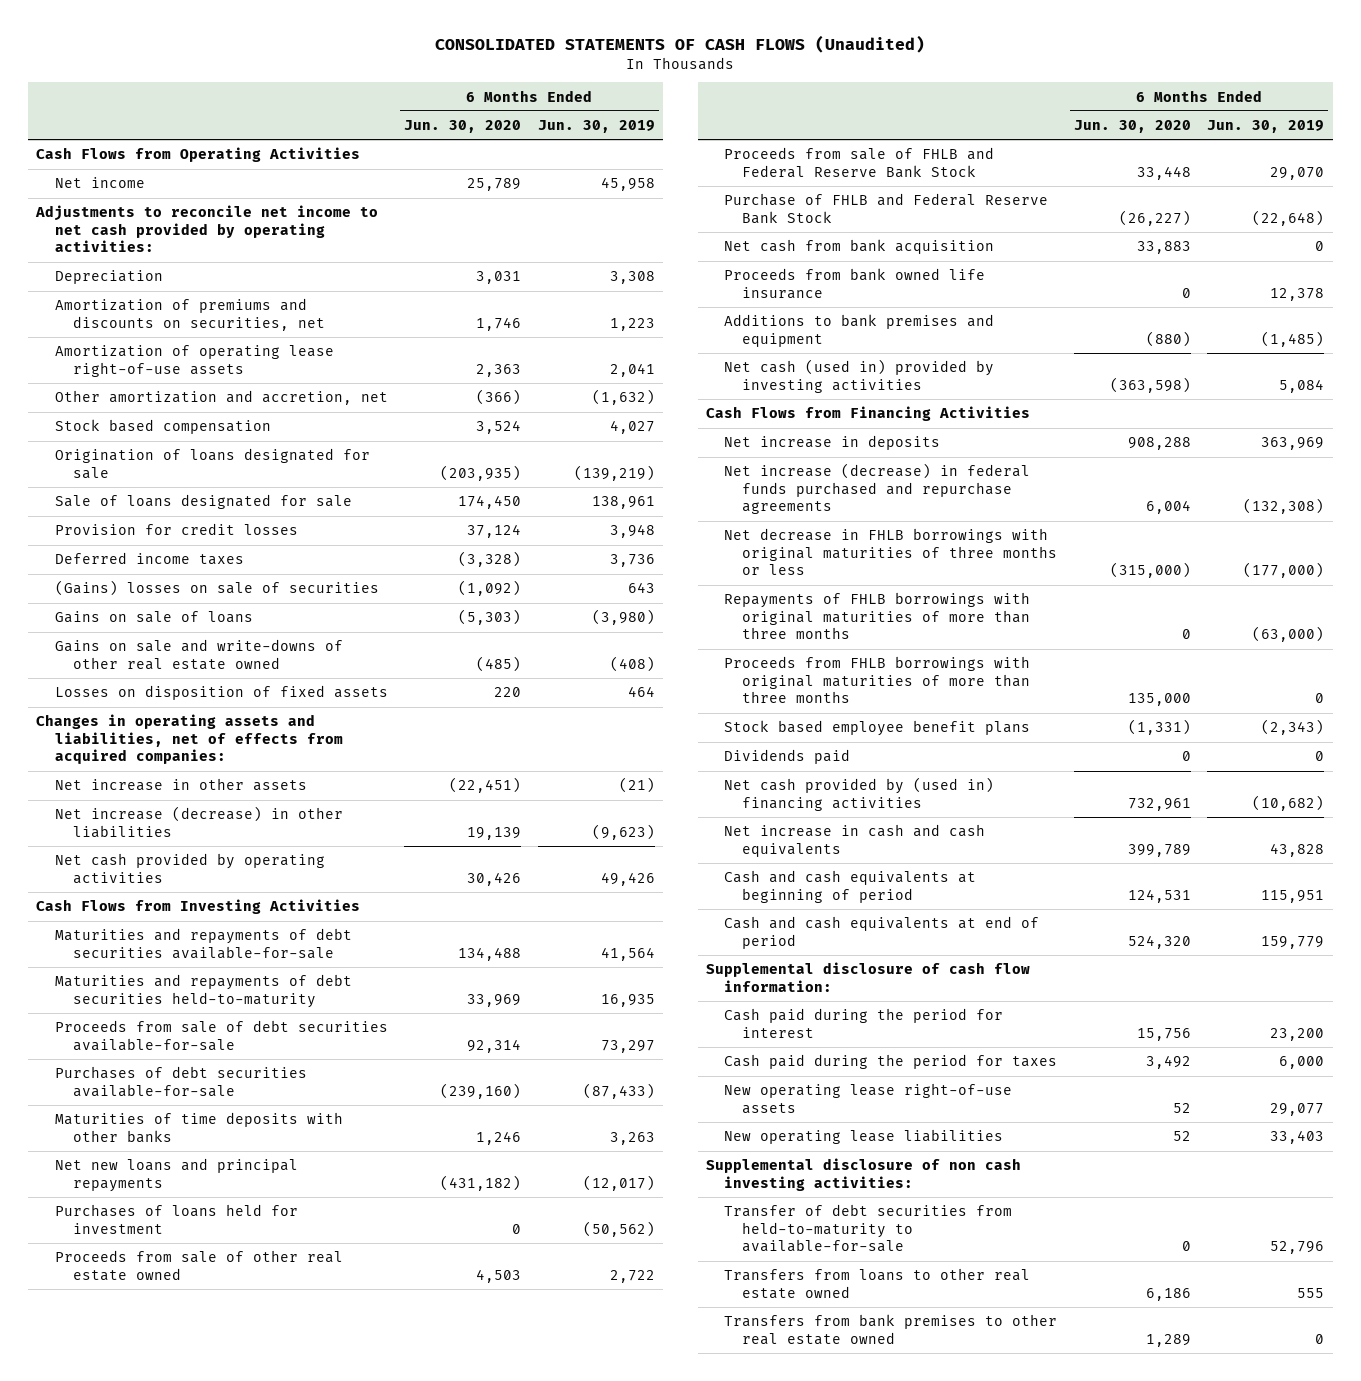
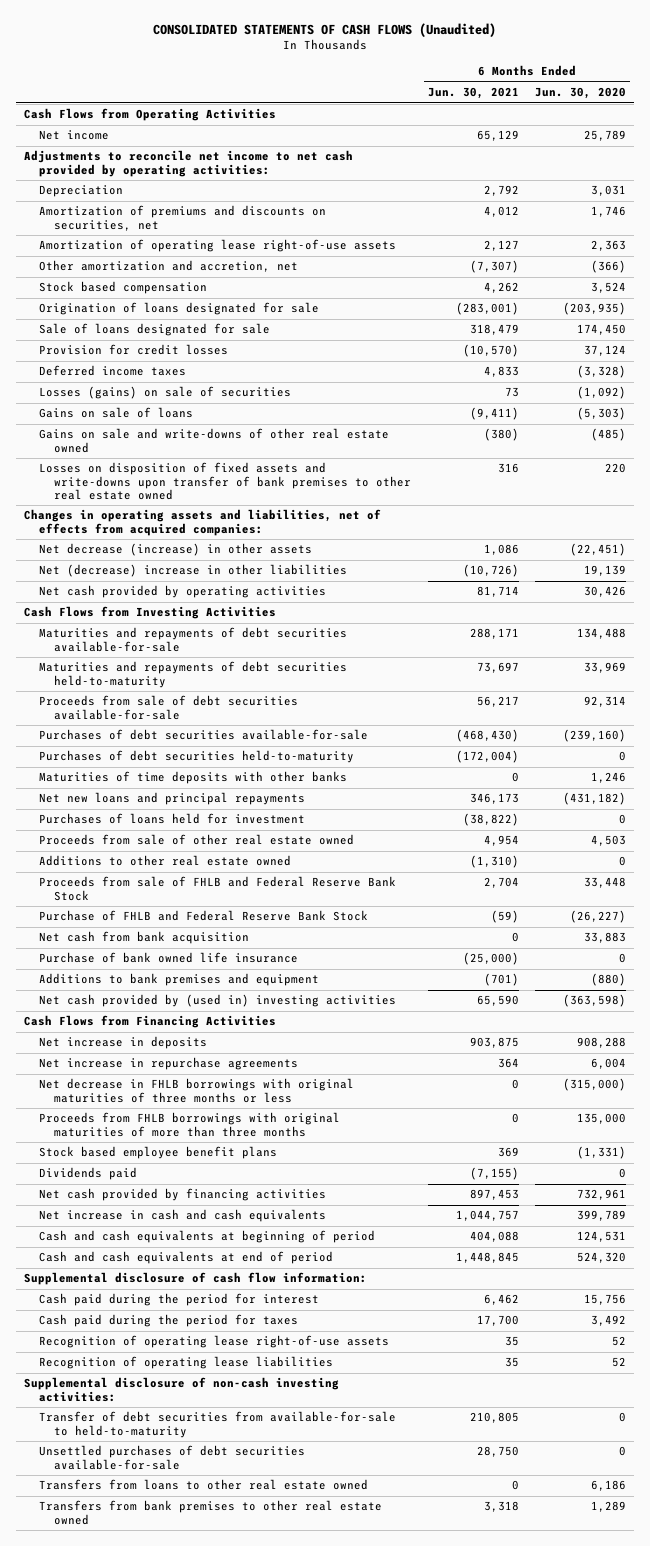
[537,120,655,134] Jun. 30, 2019 -> none
none -> [427,87,519,100] Jun. 30, 2021
[54,580,379,597] (Gains) losses on sale of securities -> [39,386,292,400] Losses (gains) on sale of securities
[54,685,388,701] Losses on disposition of fixed assets -> none
none -> [39,462,412,500] Losses on disposition of fixed assets and write-downs upon transfer of bank premises to other real estate owned
[54,778,307,792] Net increase in other assets -> [39,543,313,557] Net decrease (increase) in other assets
[54,806,343,838] Net increase (decrease) in other liabilities -> [39,564,348,578] Net (decrease) increase in other liabilities
none -> [39,750,355,764] Purchases of debt securities held-to-maturity
none -> [39,855,292,867] Additions to other real estate owned
[724,268,986,299] Proceeds from bank owned life insurance -> [39,952,299,964] Purchase of bank owned life insurance
[724,359,995,393] Net cash (used in) provided by investing activities -> [39,994,397,1008] Net cash provided by (used in) investing activities
[724,463,1031,515] Net increase (decrease) in federal funds purchased and repurchase agreements -> [39,1057,299,1071] Net increase in repurchase agreements
[724,592,1031,640] Repayments of FHLB borrowings with original maturities of more than three months -> none
[724,777,995,811] Net cash provided by (used in) financing activities -> [39,1188,327,1202] Net cash provided by financing activities
[724,1083,1013,1114] New operating lease right-of-use assets -> [39,1335,390,1349] Recognition of operating lease right-of-use assets
[724,1129,1004,1145] New operating lease liabilities -> [39,1356,334,1370] Recognition of operating lease liabilities
[705,1158,1021,1191] Supplemental disclosure of non cash investing activities: -> [24,1377,340,1402] Supplemental disclosure of non-cash investing activities:
[724,1204,1013,1253] Transfer of debt securities from held-to-maturity to available-for-sale -> [39,1411,397,1438] Transfer of debt securities from available-for-sale to held-to-maturity
none -> [39,1445,306,1470] Unsettled purchases of debt securities available-for-sale

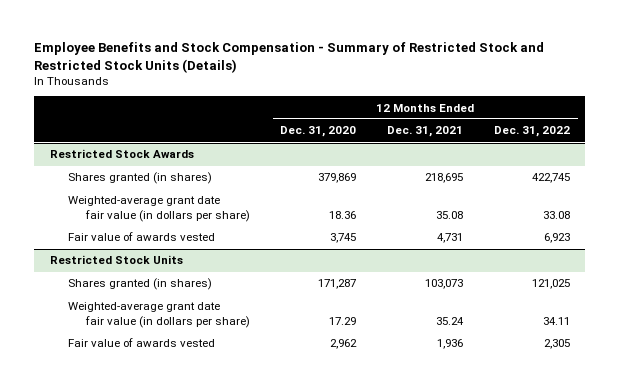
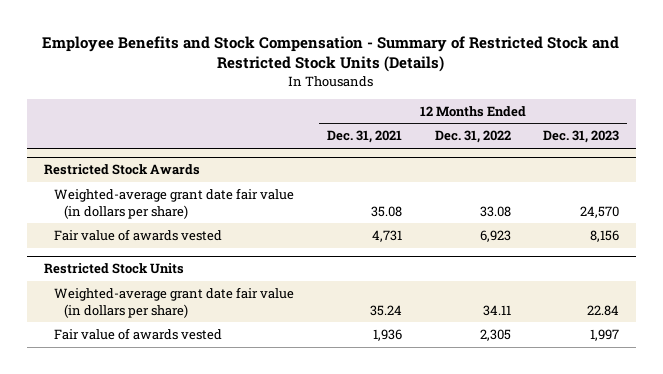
[280,126,357,138] Dec. 31, 2020 -> none
none -> [543,130,620,144] Dec. 31, 2023
[67,172,212,185] Shares granted (in shares) -> none
[67,278,212,291] Shares granted (in shares) -> none

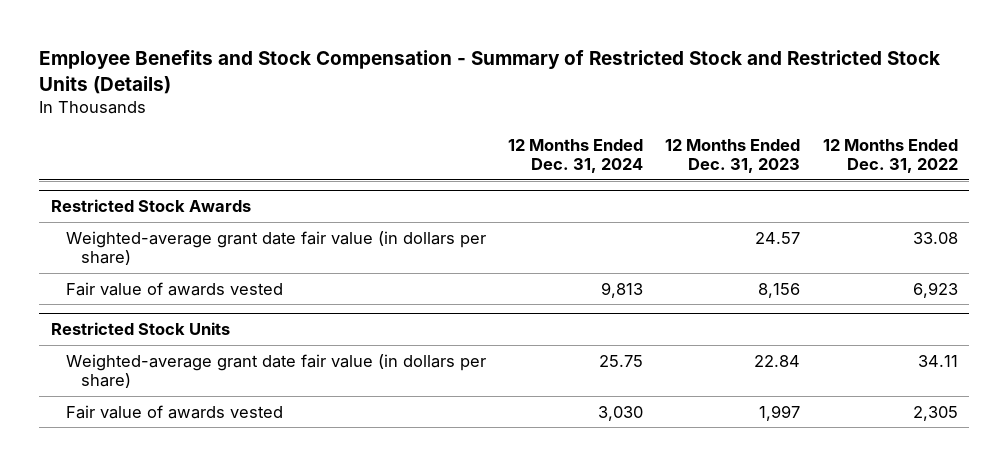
[326,130,402,144] Dec. 31, 2021 -> none
none -> [507,139,643,174] 12 Months Ended Dec. 31, 2024
[580,205,620,218] 24,570 -> [755,231,801,244] 24.57

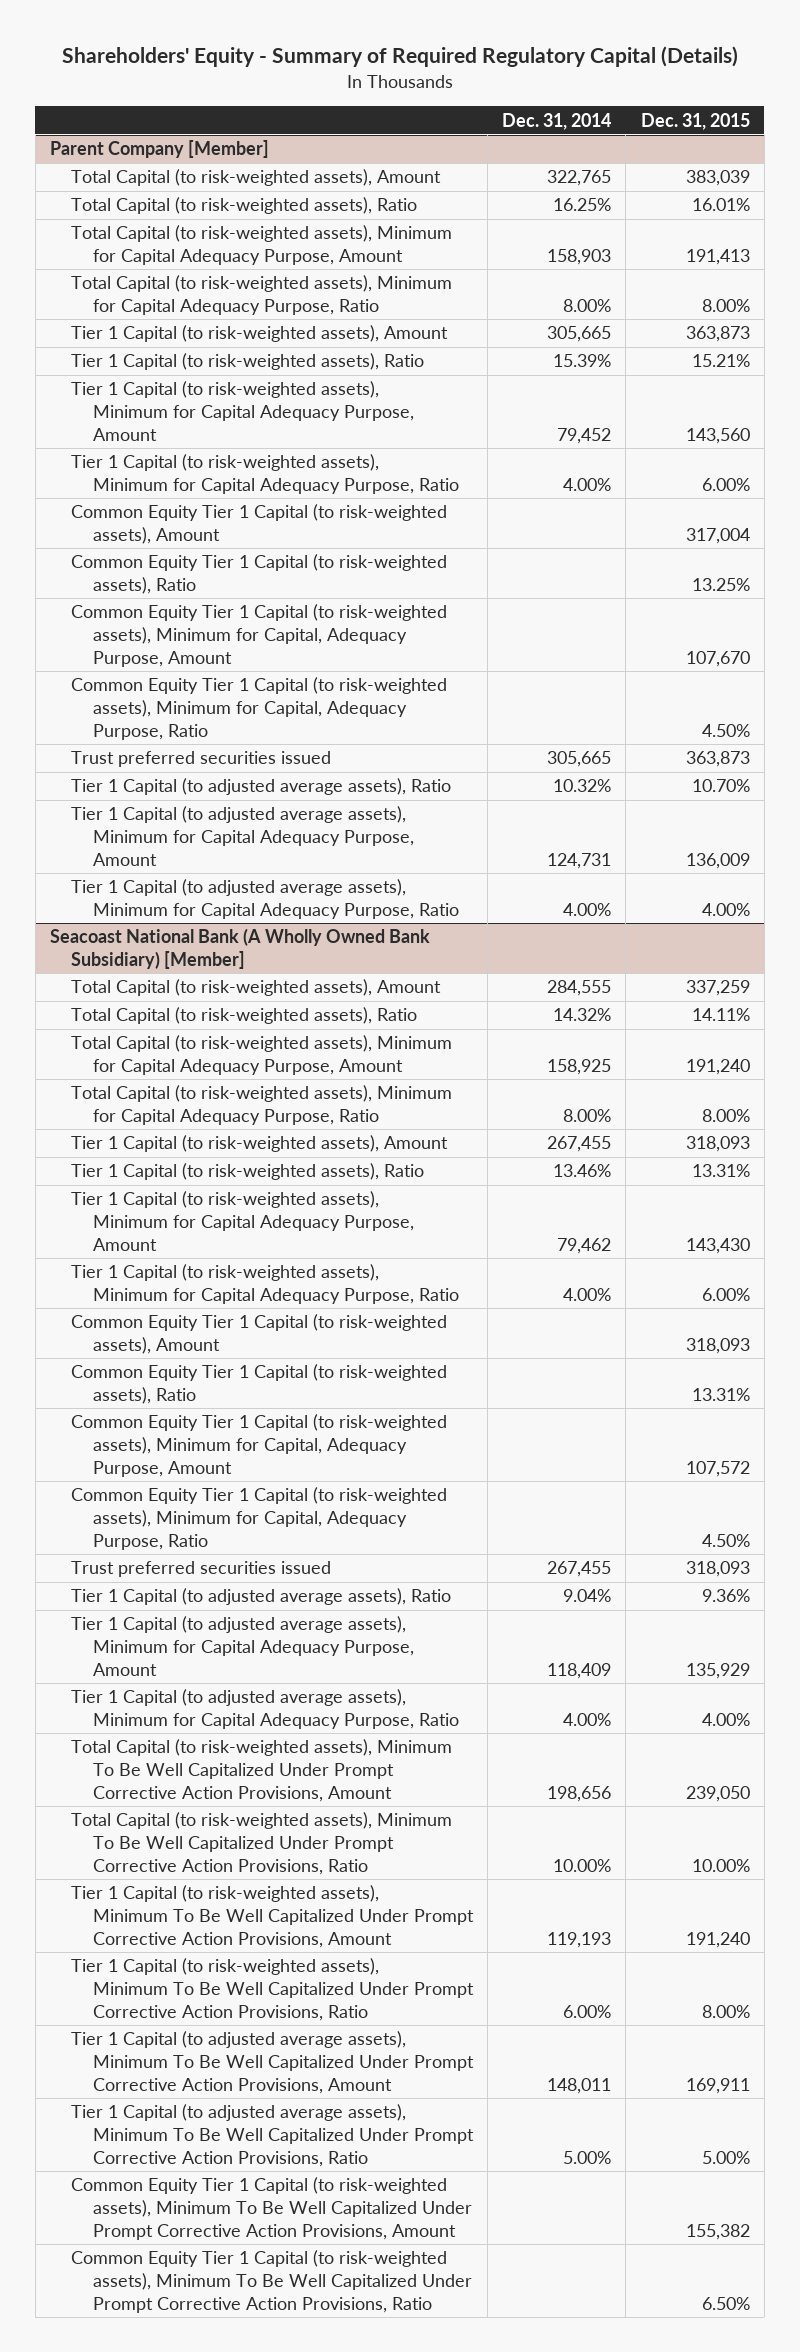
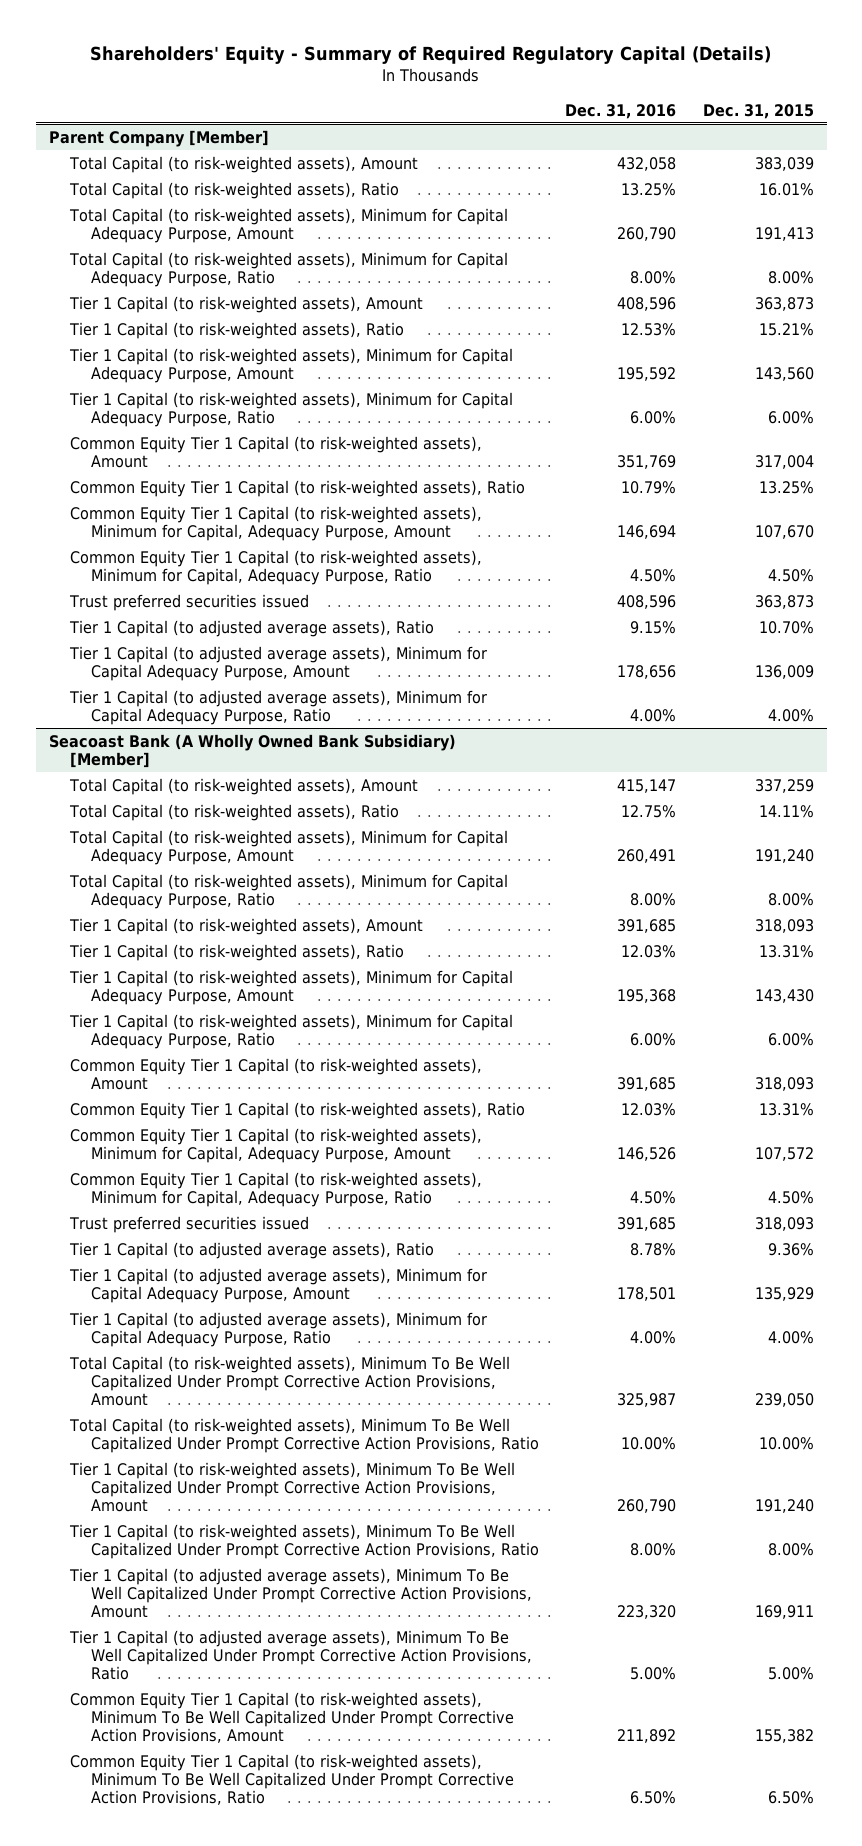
[502,112,612,130] Dec. 31, 2014 -> none
none -> [565,103,677,119] Dec. 31, 2016
[49,928,430,970] Seacoast National Bank (A Wholly Owned Bank Subsidiary) [Member] -> [48,733,456,768] Seacoast Bank (A Wholly Owned Bank Subsidiary) [Member]

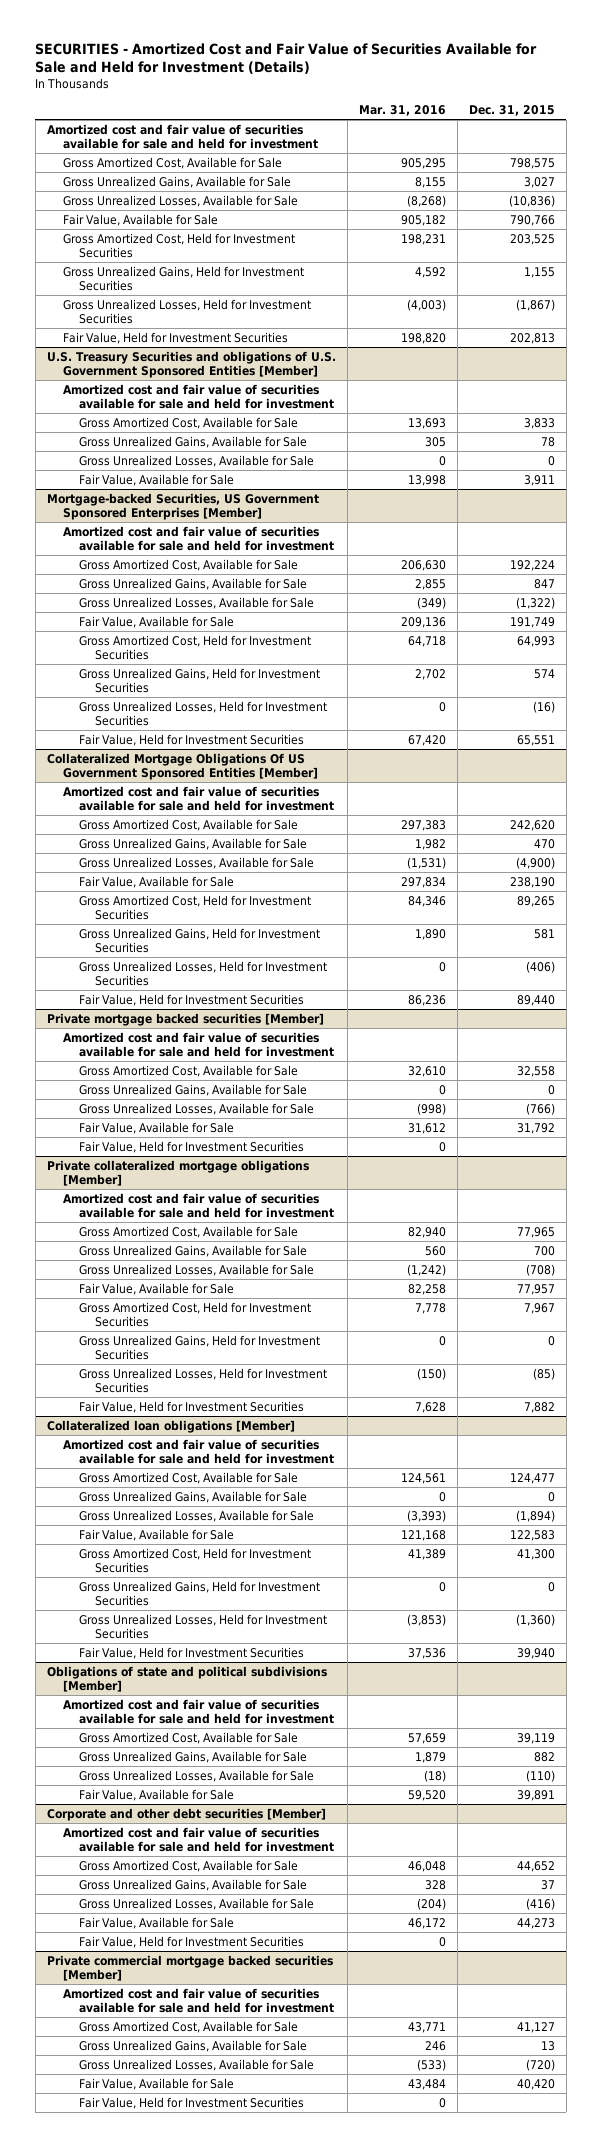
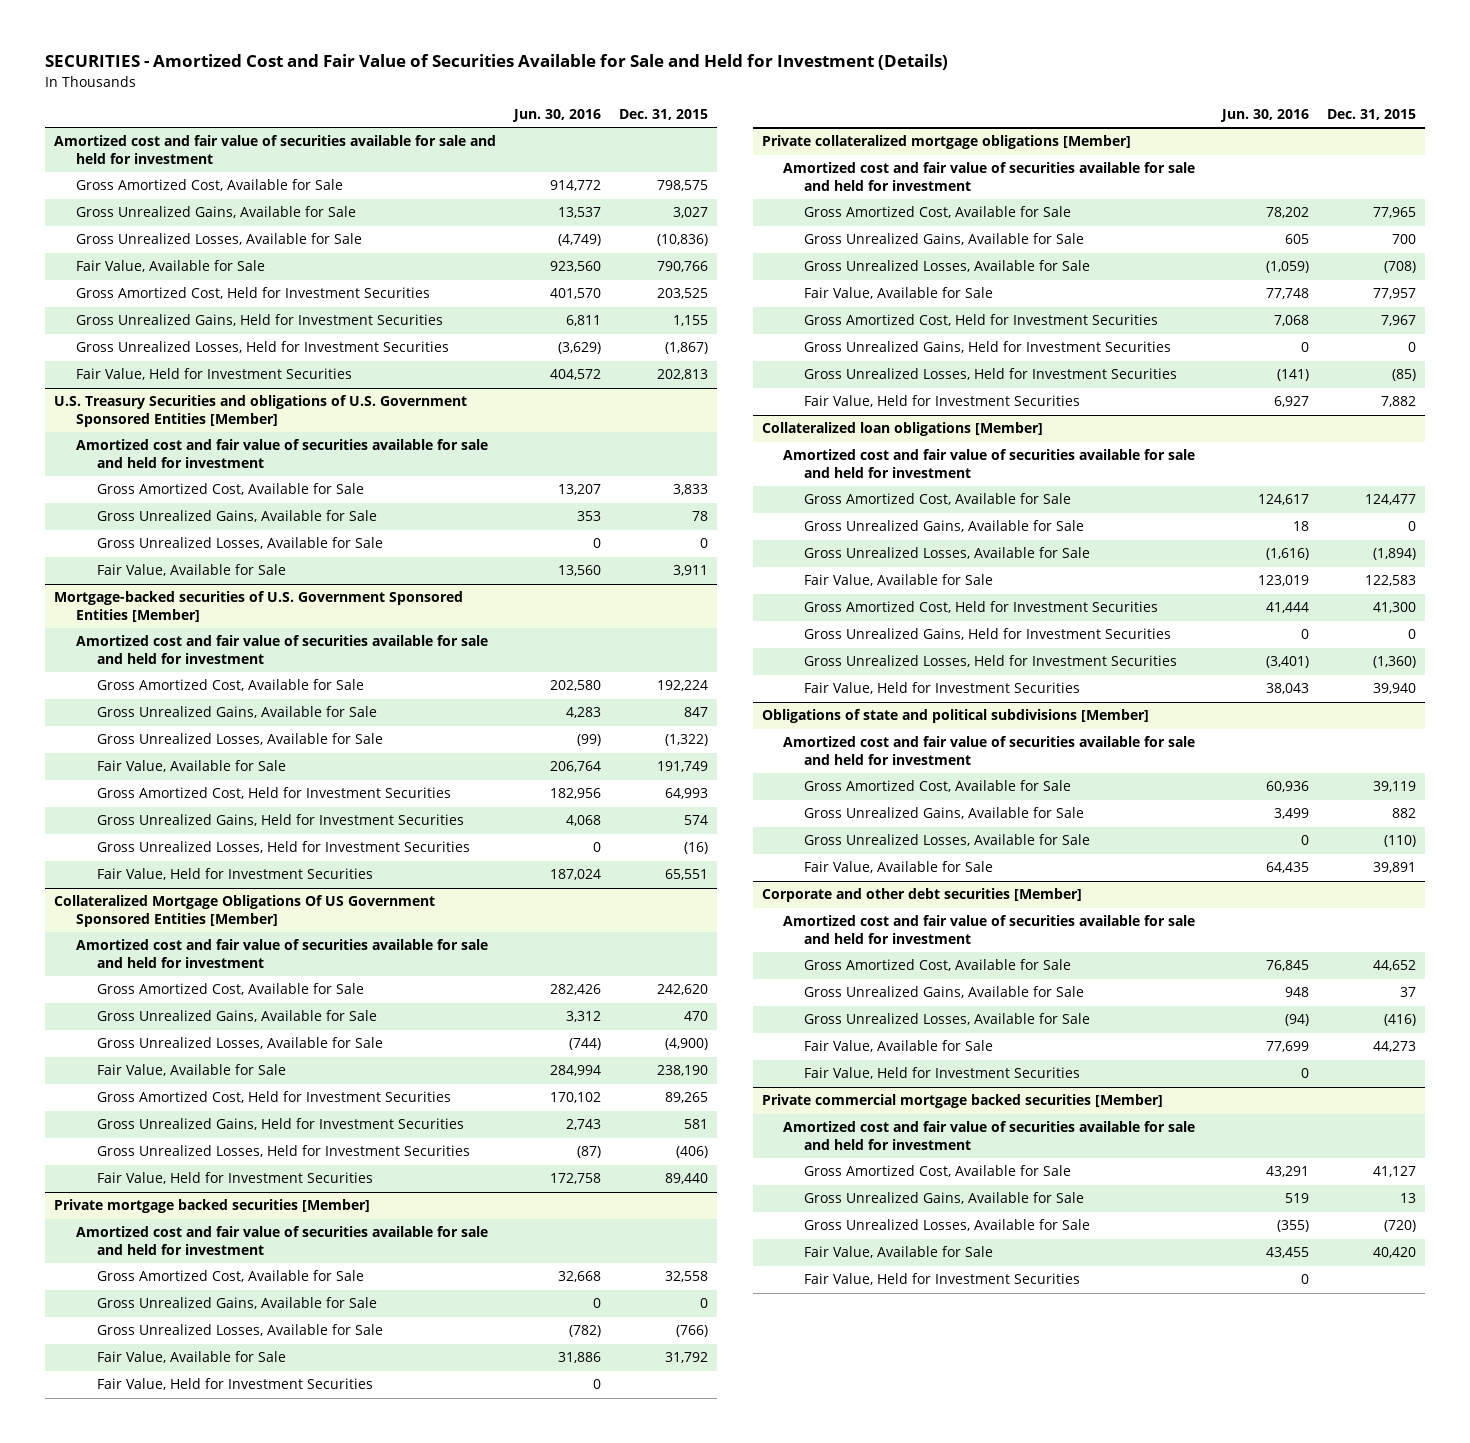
[358,104,446,116] Mar. 31, 2016 -> none
none -> [512,109,602,123] Jun. 30, 2016
[46,492,319,521] Mortgage-backed Securities, US Government Sponsored Enterprises [Member] -> [54,591,464,622] Mortgage-backed securities of U.S. Government Sponsored Entities [Member]

